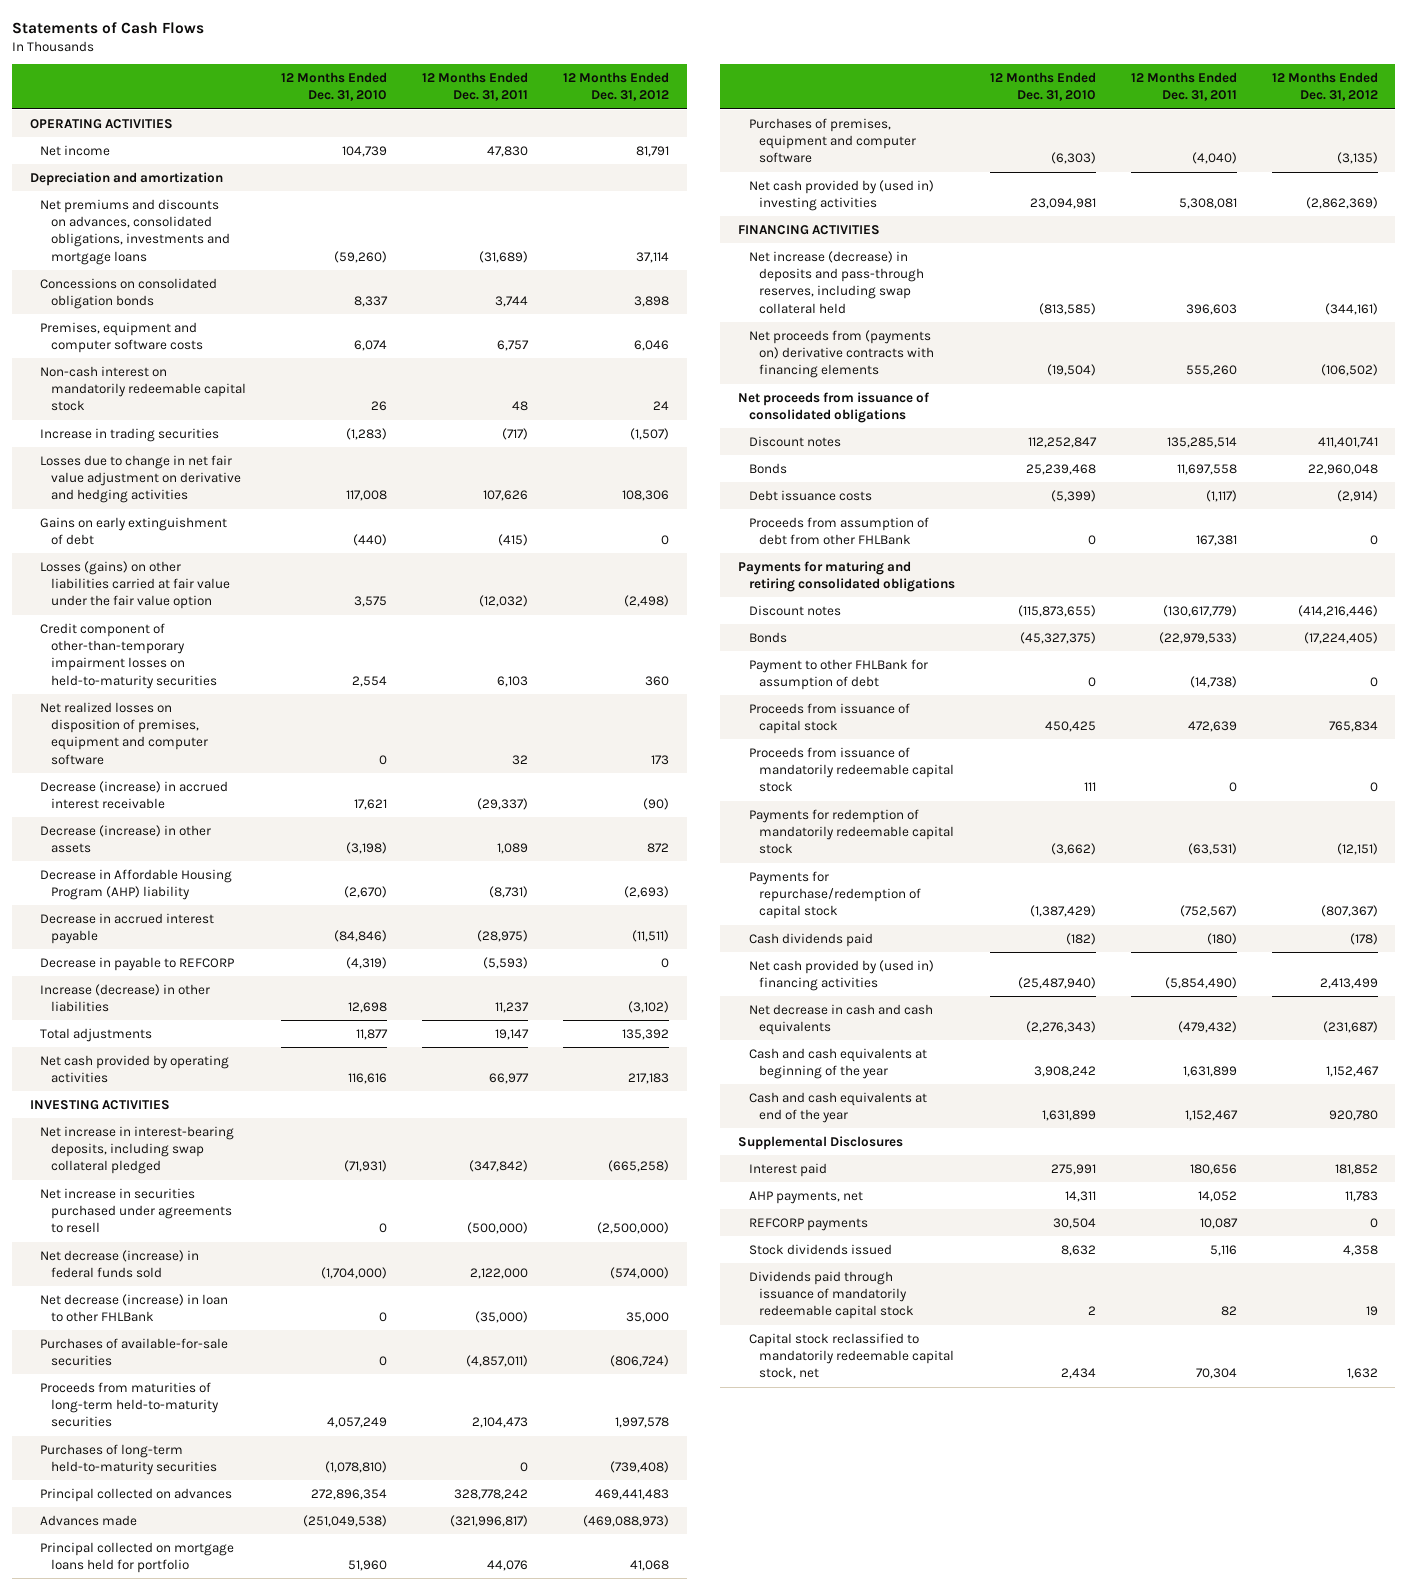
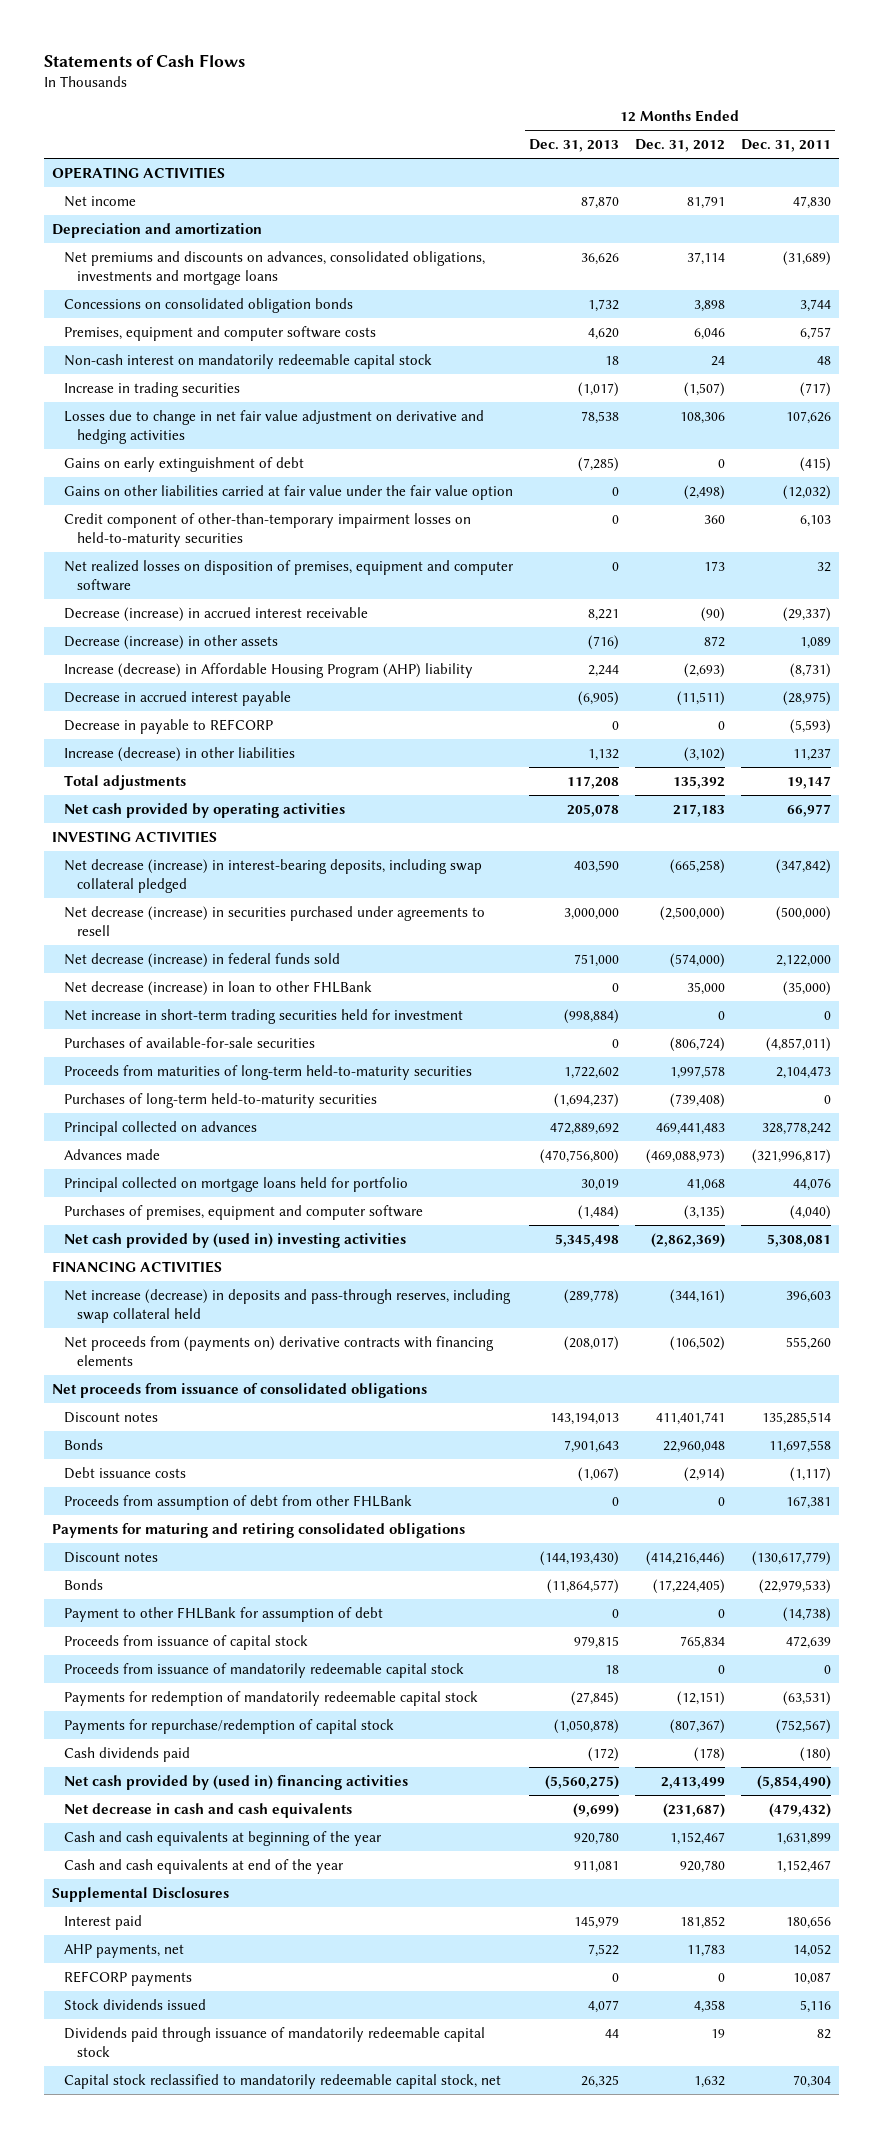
[281,72,388,102] 12 Months Ended Dec. 31, 2010 -> none
none -> [529,139,620,153] Dec. 31, 2013
[40,560,231,610] Losses (gains) on other liabilities carried at fair value under the fair value option -> [64,484,514,500] Gains on other liabilities carried at fair value under the fair value option
[40,868,233,901] Decrease in Affordable Housing Program (AHP) liability -> [64,662,474,678] Increase (decrease) in Affordable Housing Program (AHP) liability
[40,1125,235,1175] Net increase in interest-bearing deposits, including swap collateral pledged -> [64,858,483,893] Net decrease (increase) in interest-bearing deposits, including swap collateral pledged
[40,1187,233,1234] Net increase in securities purchased under agreements to resell -> [64,905,486,936] Net decrease (increase) in securities purchased under agreements to resell
none -> [64,1008,464,1024] Net increase in short-term trading securities held for investment

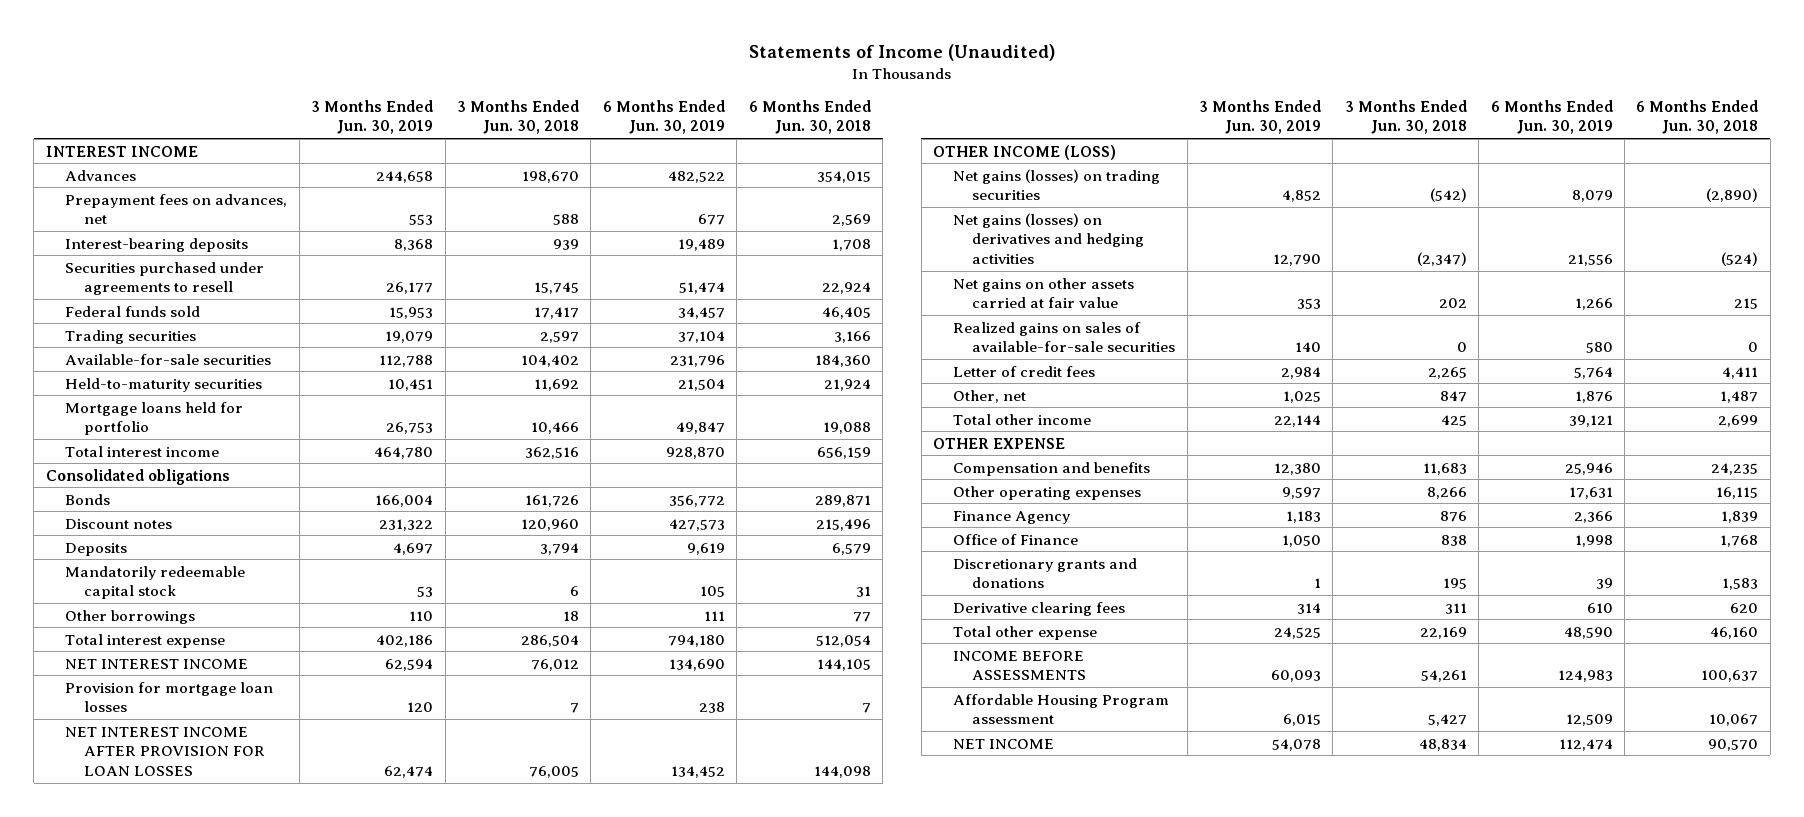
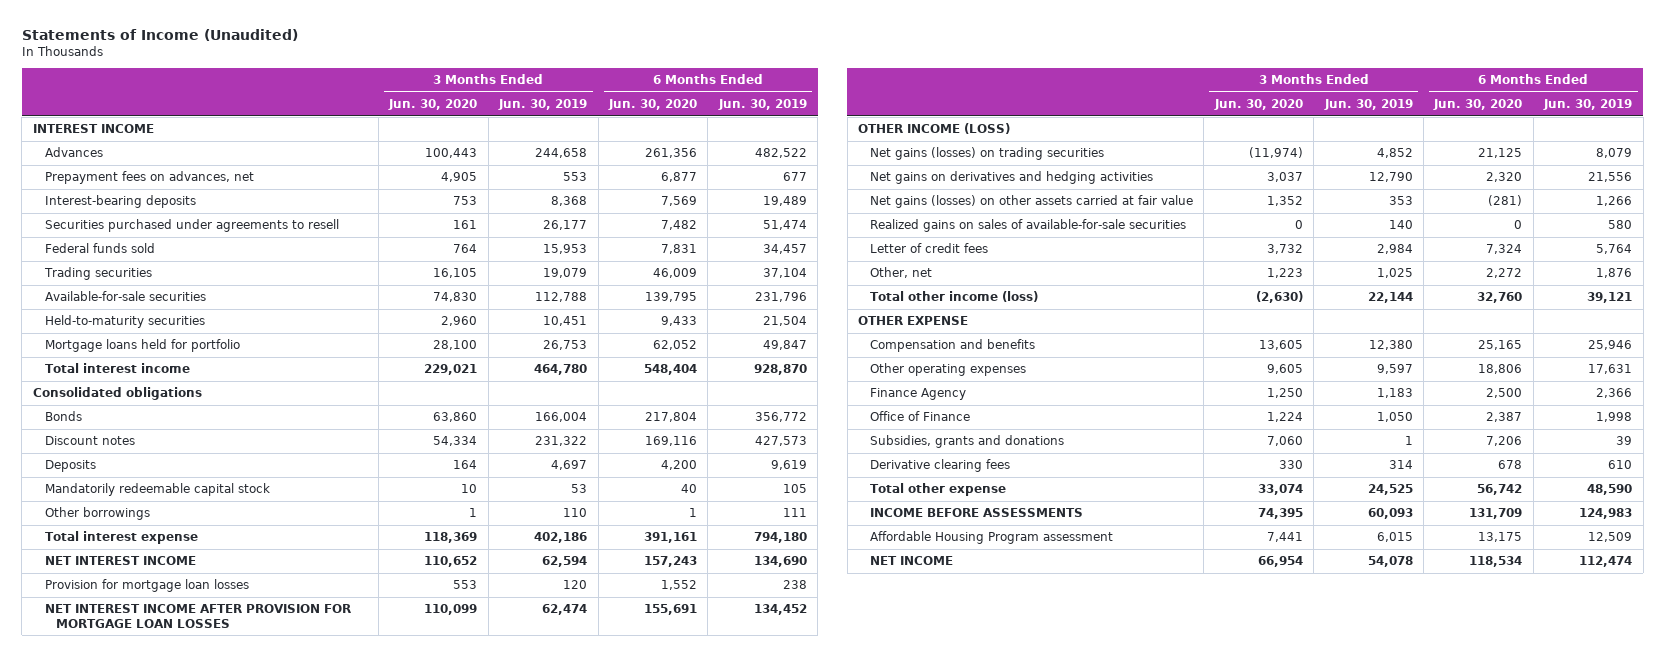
[457,99,580,135] 3 Months Ended Jun. 30, 2018 -> none
[748,99,871,135] 6 Months Ended Jun. 30, 2018 -> none
none -> [388,99,478,111] Jun. 30, 2020
none -> [608,99,698,111] Jun. 30, 2020
[64,726,266,776] NET INTEREST INCOME AFTER PROVISION FOR LOAN LOSSES -> [44,604,351,628] NET INTEREST INCOME AFTER PROVISION FOR MORTGAGE LOAN LOSSES
[952,212,1145,264] Net gains (losses) on derivatives and hedging activities -> [869,171,1153,185] Net gains on derivatives and hedging activities
[952,277,1134,309] Net gains on other assets carried at fair value -> [869,195,1193,209] Net gains (losses) on other assets carried at fair value
[952,413,1091,425] Total other income -> [869,291,1038,303] Total other income (loss)
[952,557,1137,589] Discretionary grants and donations -> [869,435,1064,449] Subsidies, grants and donations

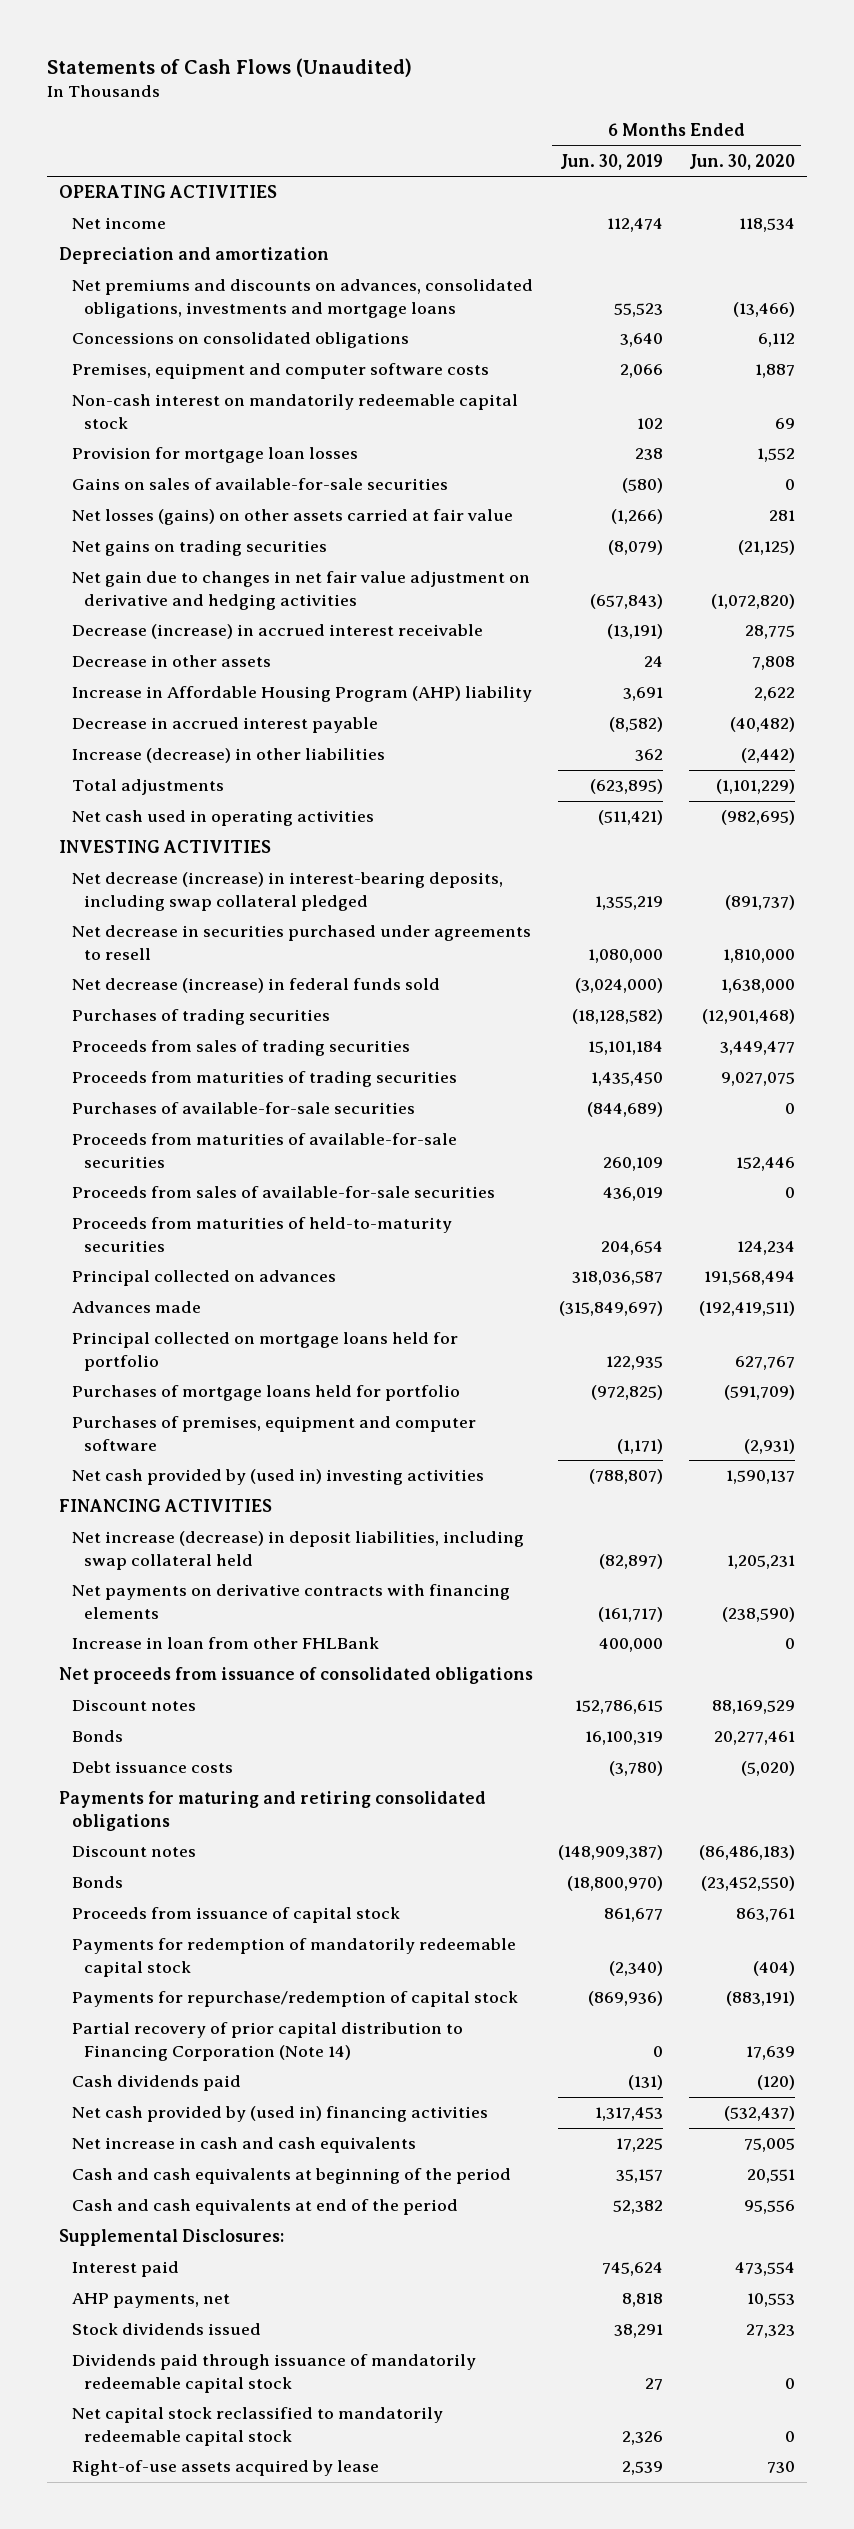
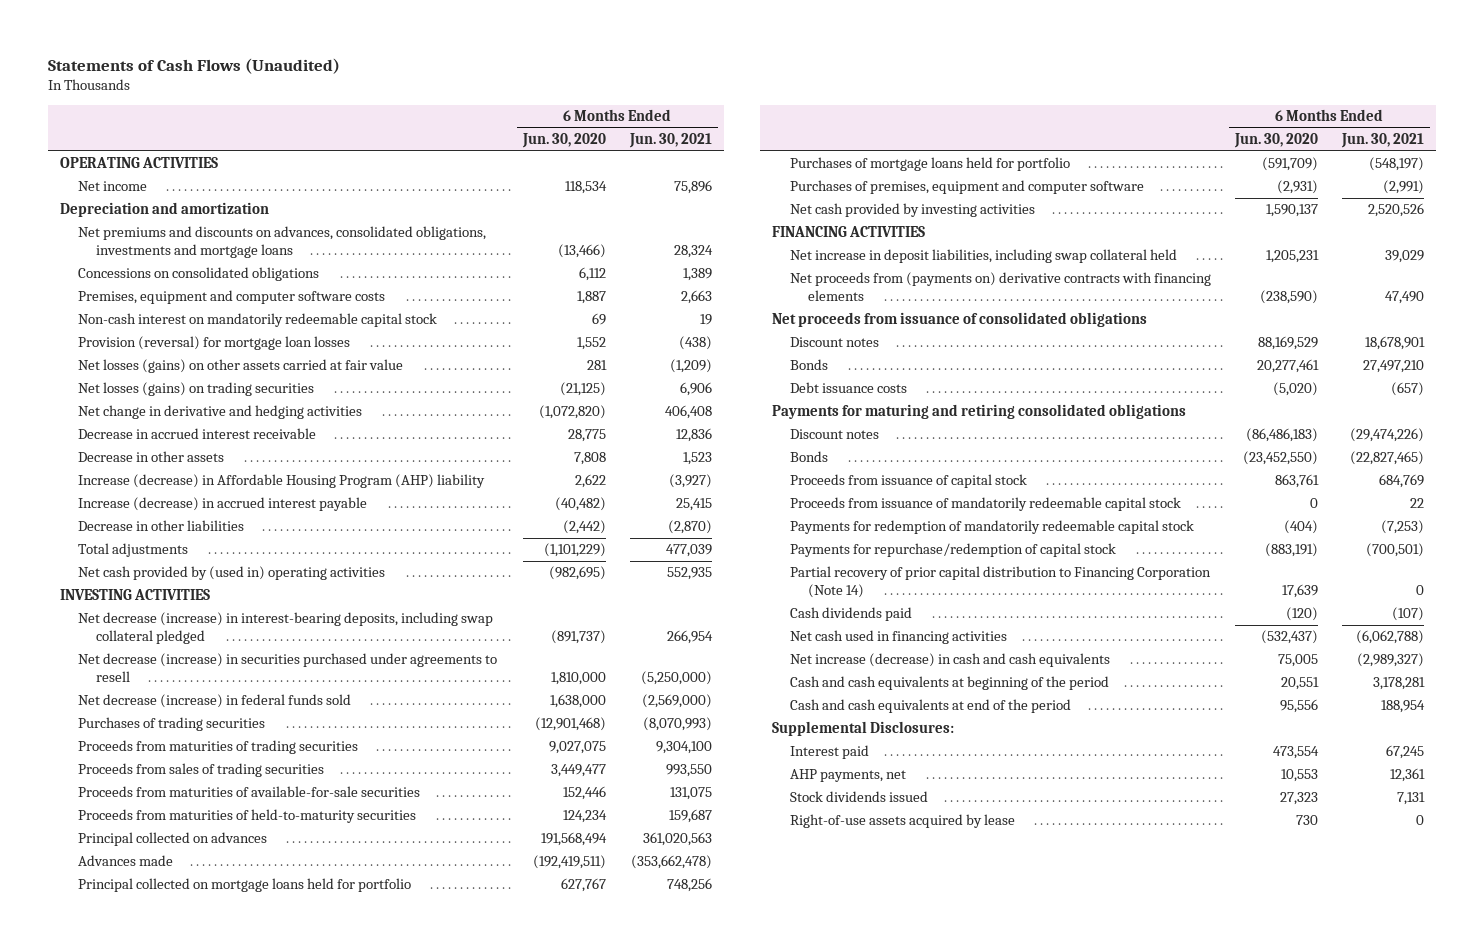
[560,153,664,170] Jun. 30, 2019 -> none
none -> [628,133,712,149] Jun. 30, 2021
[71,478,448,491] Gains on sales of available-for-sale securities -> none
[71,447,358,464] Provision for mortgage loan losses -> [78,336,351,351] Provision (reversal) for mortgage loan losses
[71,540,327,557] Net gains on trading securities -> [78,382,315,397] Net losses (gains) on trading securities
[71,571,530,611] Net gain due to changes in net fair value adjustment on derivative and hedging activities -> [78,405,363,420] Net change in derivative and hedging activities
[71,624,483,640] Decrease (increase) in accrued interest receivable -> [78,428,317,440] Decrease in accrued interest receivable
[71,686,532,703] Increase in Affordable Housing Program (AHP) liability -> [78,474,486,489] Increase (decrease) in Affordable Housing Program (AHP) liability
[71,717,378,734] Decrease in accrued interest payable -> [78,497,368,512] Increase (decrease) in accrued interest payable
[71,748,385,764] Increase (decrease) in other liabilities -> [78,520,245,532] Decrease in other liabilities
[71,810,374,827] Net cash used in operating activities -> [78,566,386,581] Net cash provided by (used in) operating activities
[71,925,531,961] Net decrease in securities purchased under agreements to resell -> [78,653,498,683] Net decrease (increase) in securities purchased under agreements to resell
[71,1102,415,1115] Purchases of available-for-sale securities -> none
[71,1040,410,1057] Proceeds from sales of trading securities -> [78,763,325,778] Proceeds from sales of trading securities
[71,1186,495,1199] Proceeds from sales of available-for-sale securities -> none
[71,1469,484,1486] Net cash provided by (used in) investing activities -> [789,203,1035,218] Net cash provided by investing activities
[71,1637,379,1650] Increase in loan from other FHLBank -> none
[71,1531,524,1571] Net increase (decrease) in deposit liabilities, including swap collateral held -> [789,249,1177,264] Net increase in deposit liabilities, including swap collateral held
[71,1584,510,1620] Net payments on derivative contracts with financing elements -> [789,272,1211,302] Net proceeds from (payments on) derivative contracts with financing elements
none -> [789,497,1181,512] Proceeds from issuance of mandatorily redeemable capital stock
[71,2106,488,2123] Net cash provided by (used in) financing activities -> [789,630,1007,645] Net cash used in financing activities
[71,2137,416,2154] Net increase in cash and cash equivalents -> [789,653,1110,668] Net increase (decrease) in cash and cash equivalents
[71,2354,476,2394] Dividends paid through issuance of mandatorily redeemable capital stock -> none
[71,2407,443,2447] Net capital stock reclassified to mandatorily redeemable capital stock -> none

